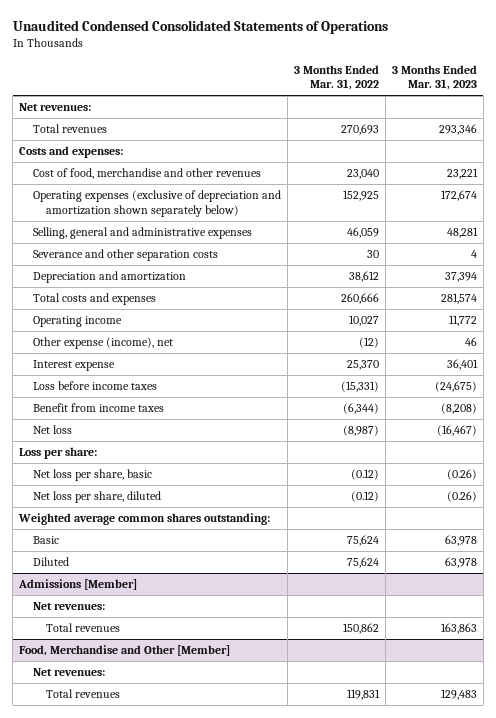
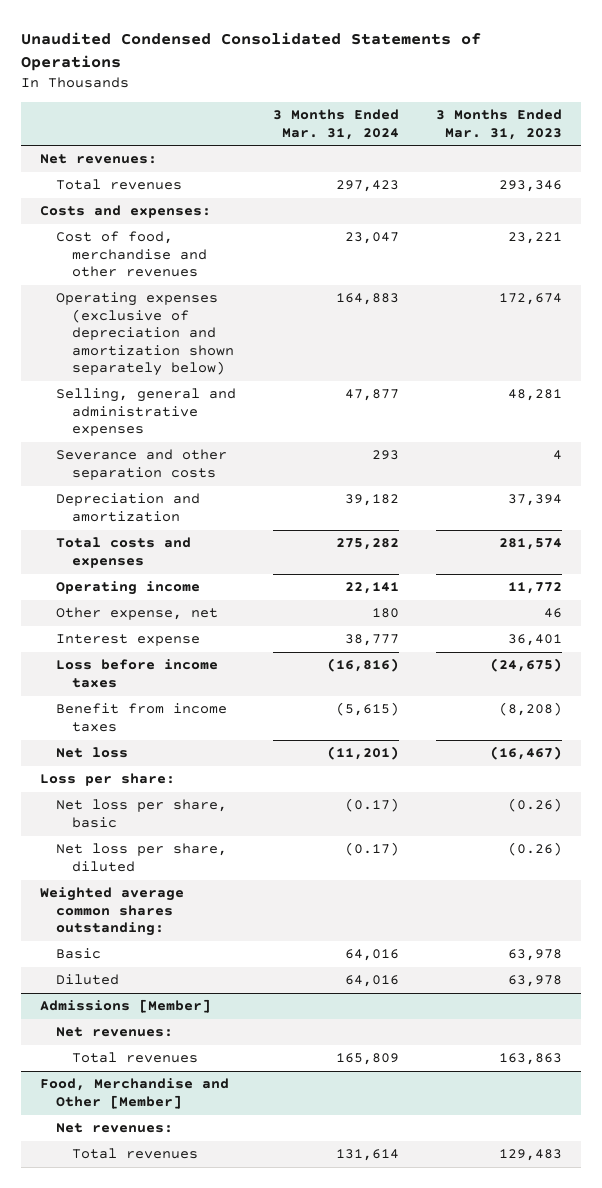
[293,64,379,91] 3 Months Ended Mar. 31, 2022 -> none
none -> [273,109,400,140] 3 Months Ended Mar. 31, 2024
[32,337,173,350] Other expense (income), net -> [55,607,218,621] Other expense, net

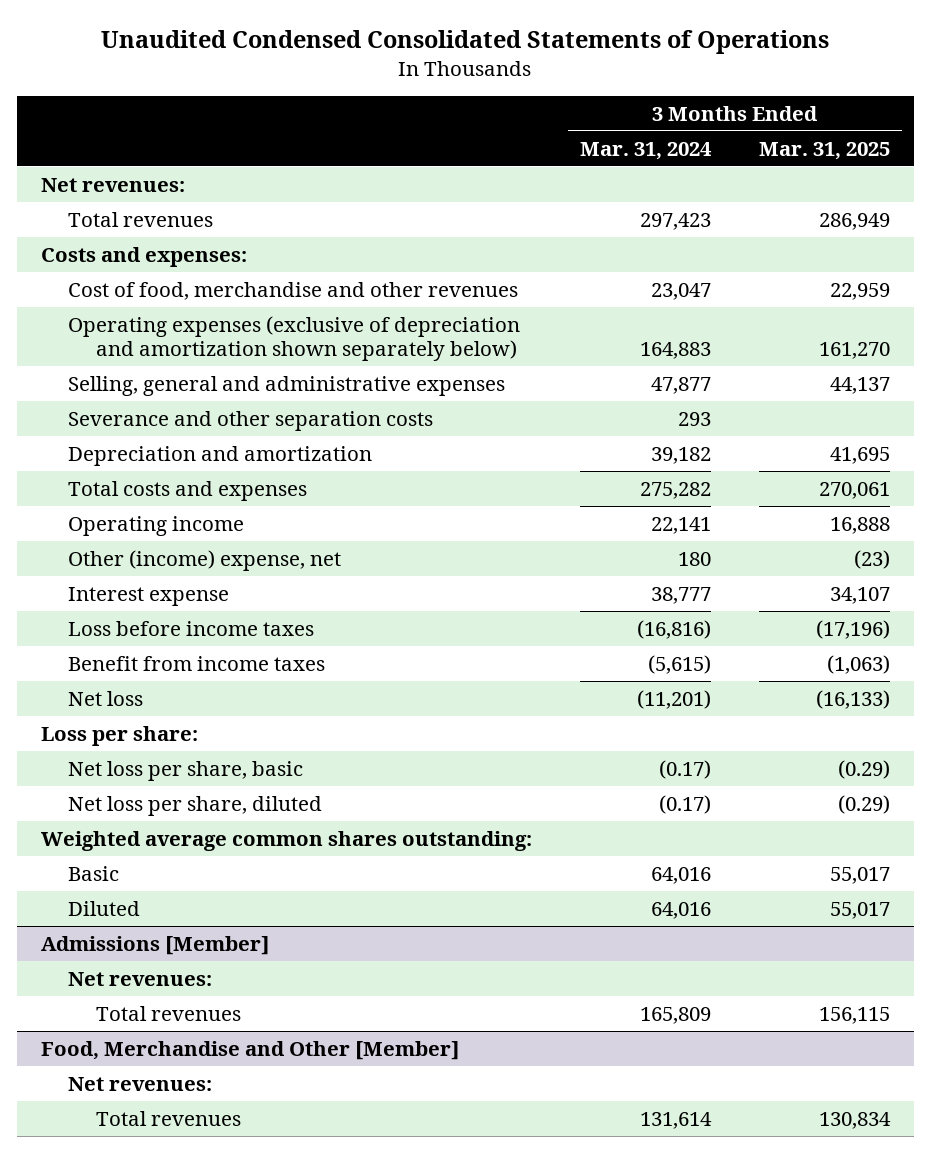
[436,109,563,140] 3 Months Ended Mar. 31, 2023 -> none
none -> [758,141,890,160] Mar. 31, 2025
[55,607,218,621] Other expense, net -> [68,549,342,571] Other (income) expense, net

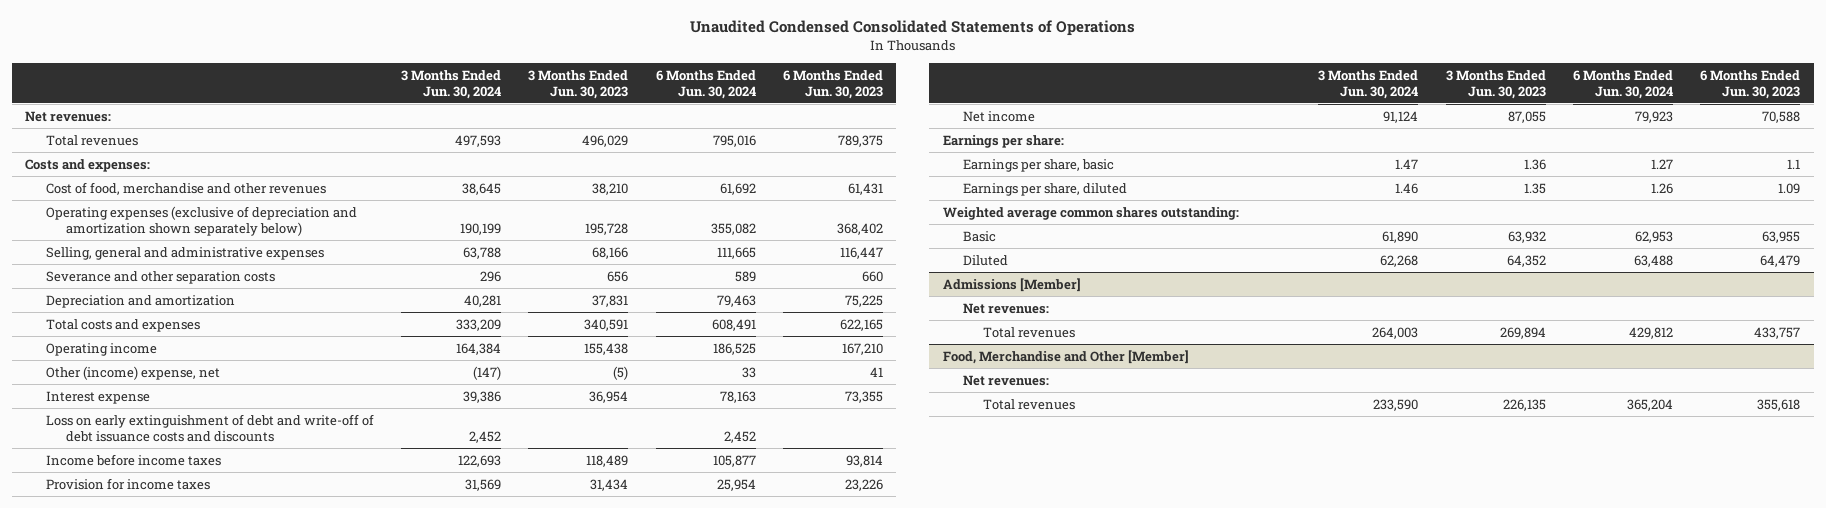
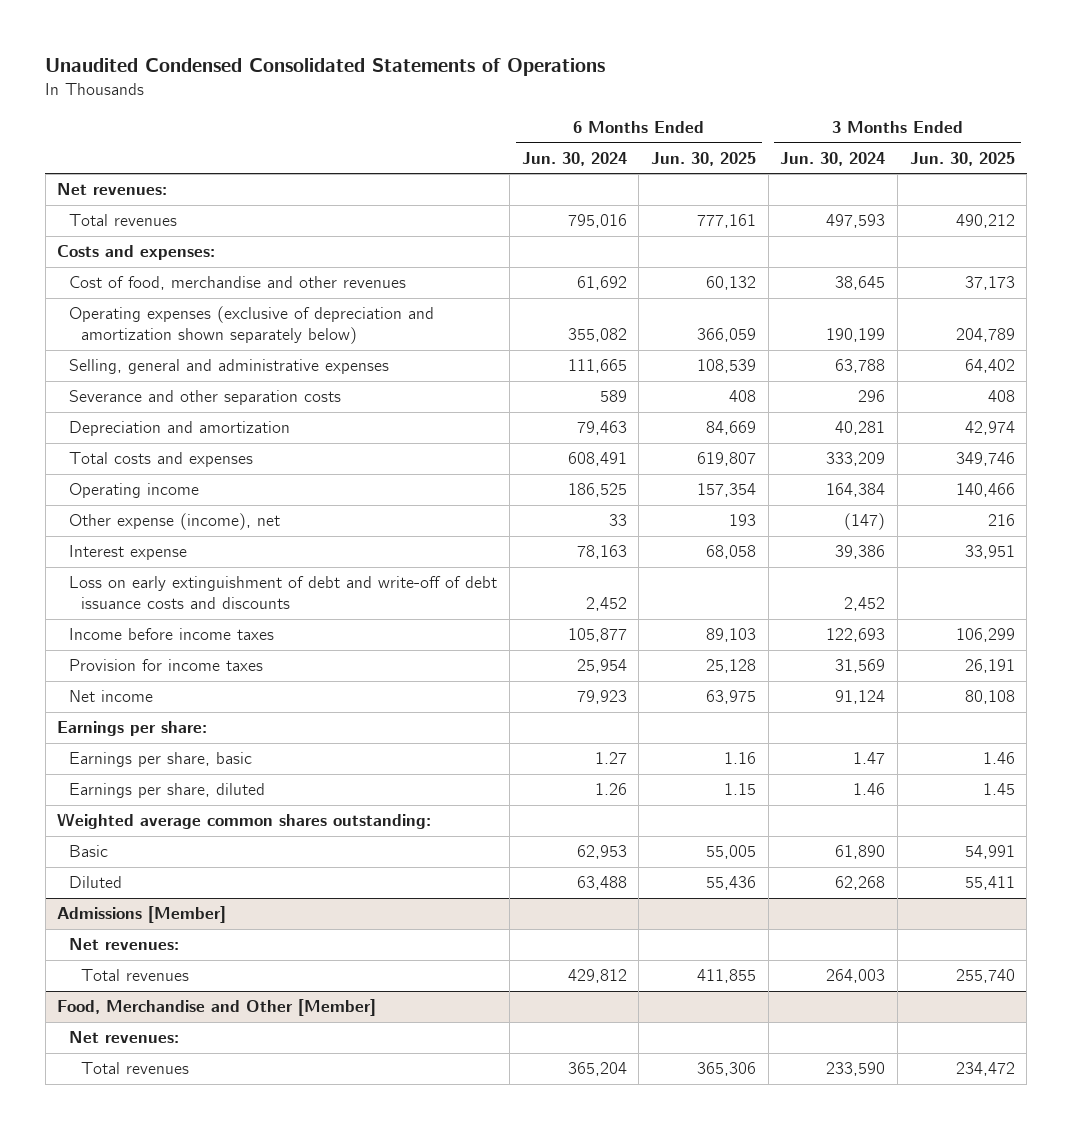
[528,69,629,99] 3 Months Ended Jun. 30, 2023 -> none
[782,69,883,99] 6 Months Ended Jun. 30, 2023 -> none
none -> [651,151,757,166] Jun. 30, 2025
none -> [909,151,1015,166] Jun. 30, 2025
[45,365,220,380] Other (income) expense, net -> [69,513,281,531] Other expense (income), net

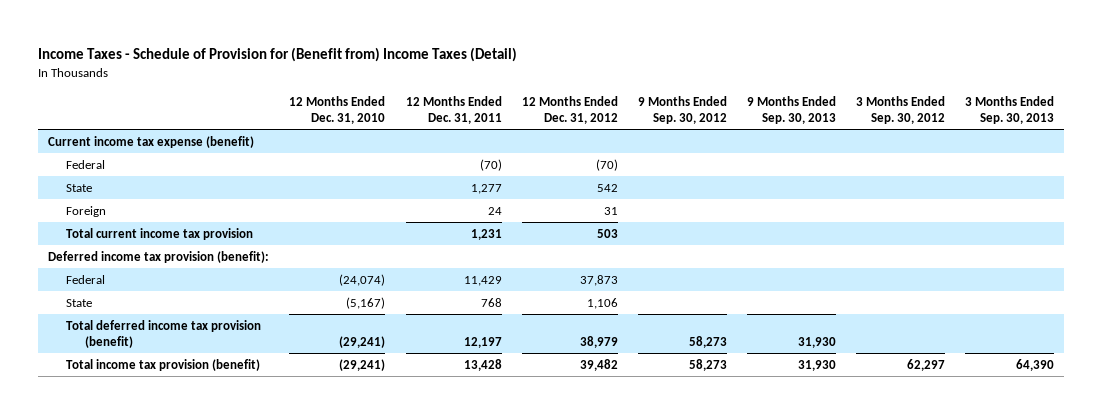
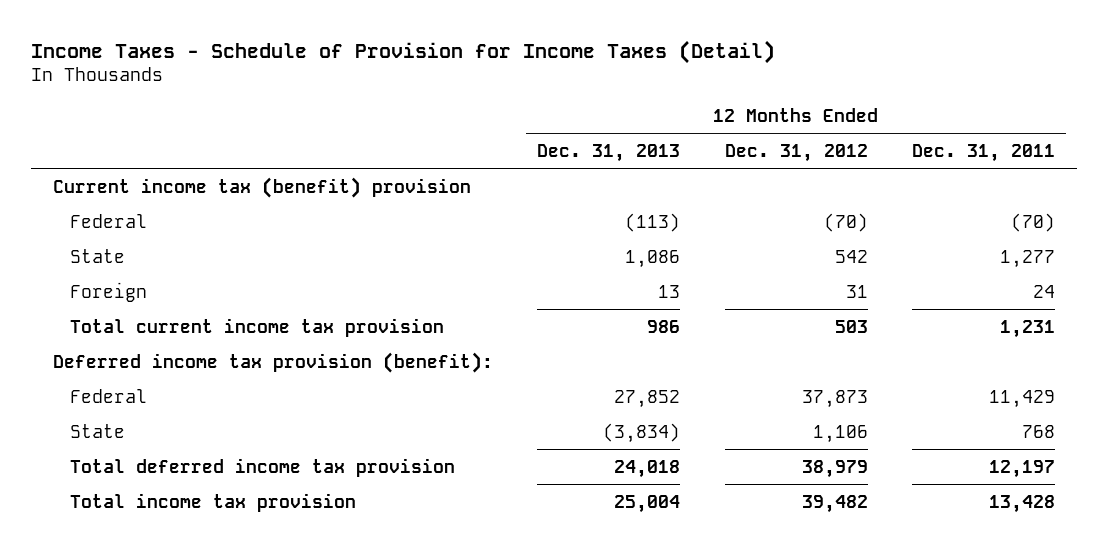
[38,46,518,62] Income Taxes - Schedule of Provision for (Benefit from) Income Taxes (Detail) -> [30,39,775,64] Income Taxes - Schedule of Provision for Income Taxes (Detail)
[289,95,386,124] 12 Months Ended Dec. 31, 2010 -> none
[637,95,727,124] 9 Months Ended Sep. 30, 2012 -> none
[746,95,836,124] 9 Months Ended Sep. 30, 2013 -> none
[856,95,946,124] 3 Months Ended Sep. 30, 2012 -> none
[965,95,1055,124] 3 Months Ended Sep. 30, 2013 -> none
none -> [537,143,681,162] Dec. 31, 2013
[48,135,255,148] Current income tax expense (benefit) -> [53,176,472,198] Current income tax (benefit) provision
[66,319,262,348] Total deferred income tax provision (benefit) -> [69,457,455,477] Total deferred income tax provision
[66,358,261,371] Total income tax provision (benefit) -> [69,492,356,512] Total income tax provision

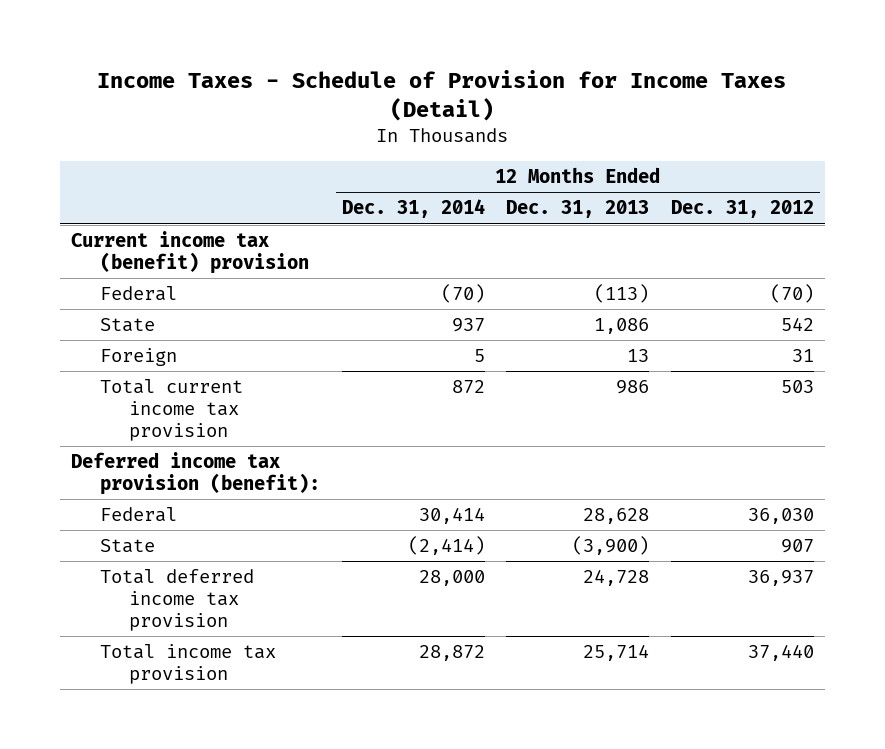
[911,143,1055,162] Dec. 31, 2011 -> none
none -> [341,199,485,219] Dec. 31, 2014
[614,389,681,408] 27,852 -> [583,508,650,525] 28,628
[801,389,868,408] 37,873 -> [748,508,815,525] 36,030
[603,422,681,443] (3,834) -> [572,536,650,556] (3,900)
[812,424,868,443] 1,106 -> [781,539,815,554] 907
[614,459,681,478] 24,018 -> [583,569,650,587] 24,728
[801,459,868,478] 38,979 -> [748,570,815,587] 36,937
[614,494,681,513] 25,004 -> [583,644,650,662] 25,714
[801,494,868,513] 39,482 -> [748,644,815,662] 37,440

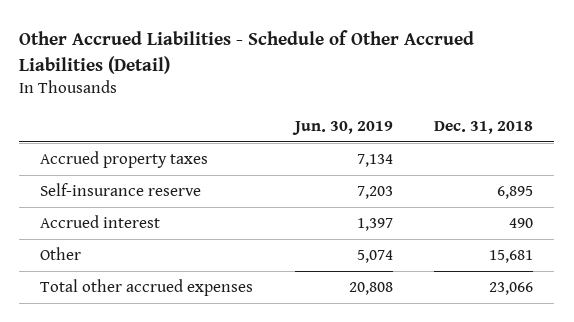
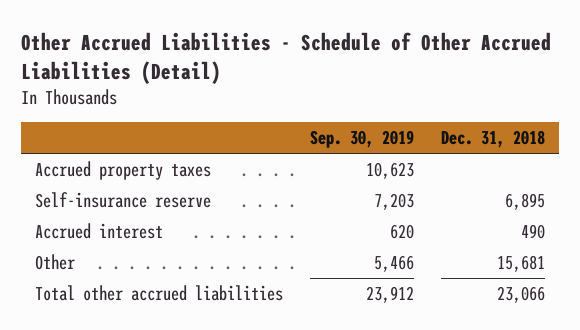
[291,120,393,135] Jun. 30, 2019 -> none
none -> [310,130,415,149] Sep. 30, 2019
[40,279,254,297] Total other accrued expenses -> [34,285,283,302] Total other accrued liabilities

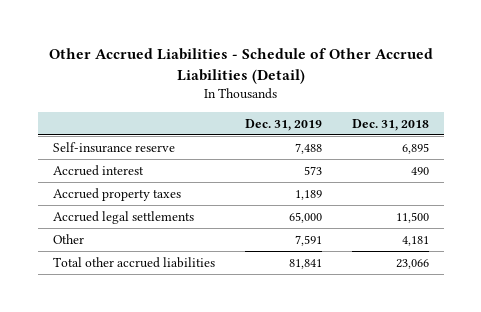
[310,130,415,149] Sep. 30, 2019 -> none
none -> [244,118,322,131] Dec. 31, 2019
[34,161,211,181] Accrued property taxes -> [52,187,181,201] Accrued property taxes
none -> [52,210,194,224] Accrued legal settlements
[497,255,546,273] 15,681 -> [401,235,429,246] 4,181

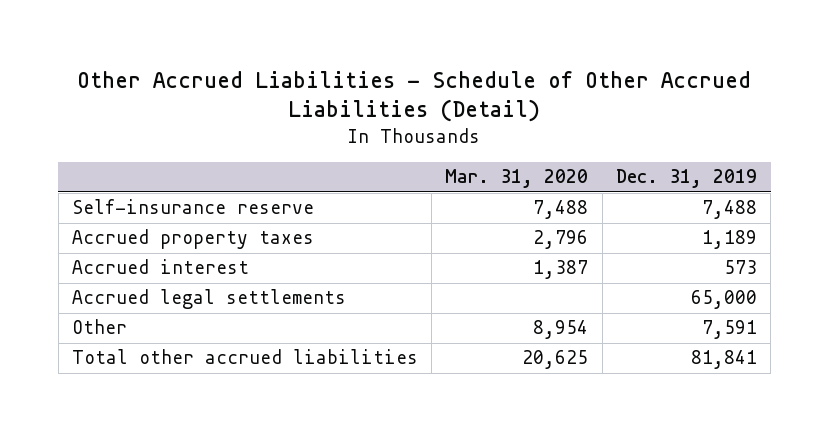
[351,118,429,131] Dec. 31, 2018 -> none
none -> [445,169,589,189] Mar. 31, 2020
[52,164,144,176] Accrued interest -> [71,259,249,275] Accrued interest

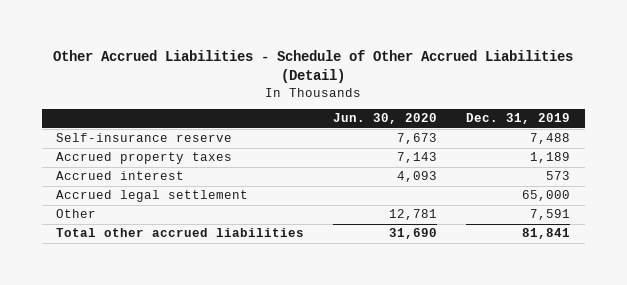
[445,169,589,189] Mar. 31, 2020 -> none
none -> [333,113,438,125] Jun. 30, 2020
[71,289,346,310] Accrued legal settlements -> [56,190,249,203] Accrued legal settlement

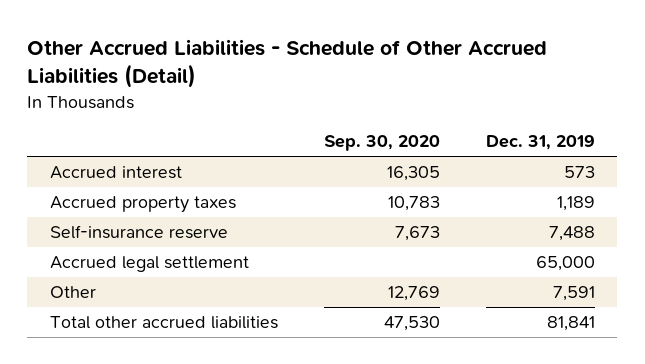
[333,113,438,125] Jun. 30, 2020 -> none
none -> [323,135,440,152] Sep. 30, 2020
[56,152,233,165] Accrued property taxes -> [50,196,237,214] Accrued property taxes
[56,133,233,143] Self-insurance reserve -> [50,225,229,240] Self-insurance reserve

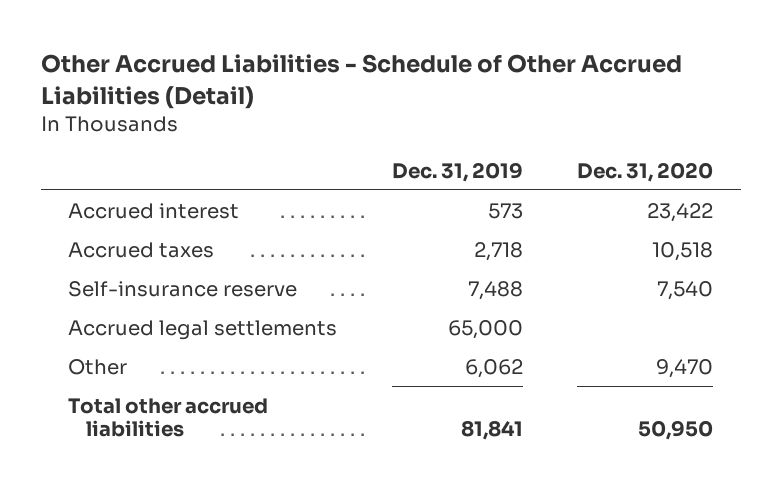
[323,135,440,152] Sep. 30, 2020 -> none
none -> [577,161,714,182] Dec. 31, 2020
[50,196,237,214] Accrued property taxes -> [68,241,215,258] Accrued taxes
[556,196,595,212] 1,189 -> [473,241,523,261] 2,718
[50,256,250,273] Accrued legal settlement -> [68,319,338,340] Accrued legal settlements
[552,286,595,302] 7,591 -> [464,358,523,378] 6,062

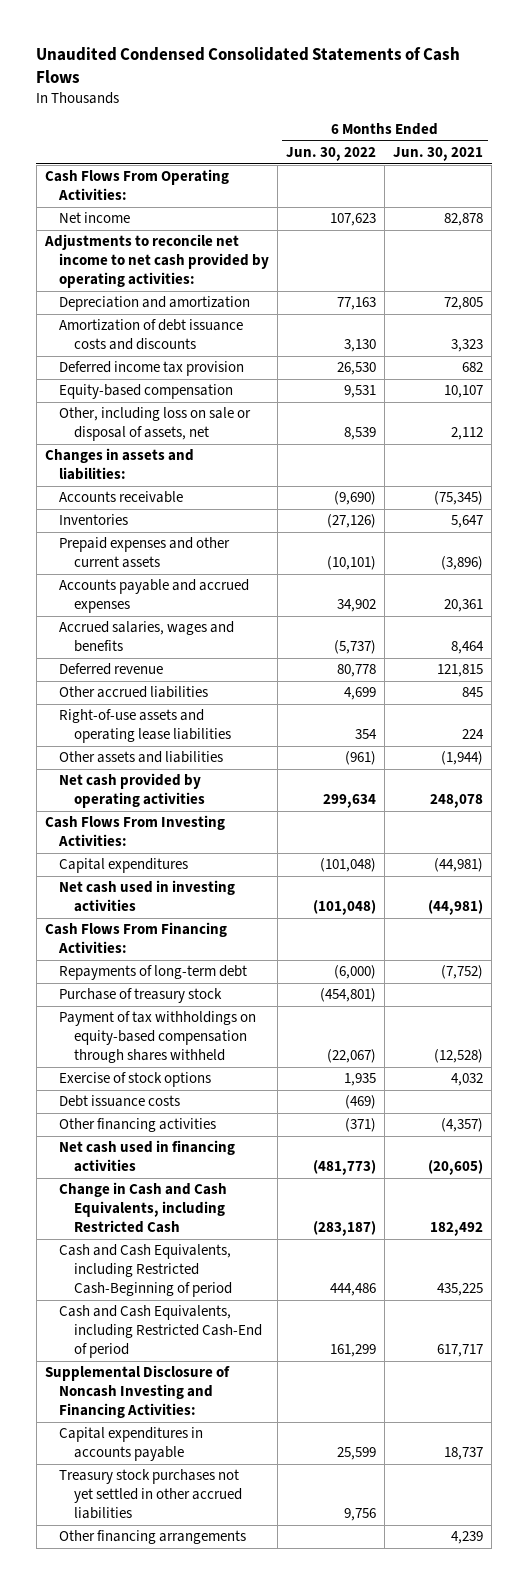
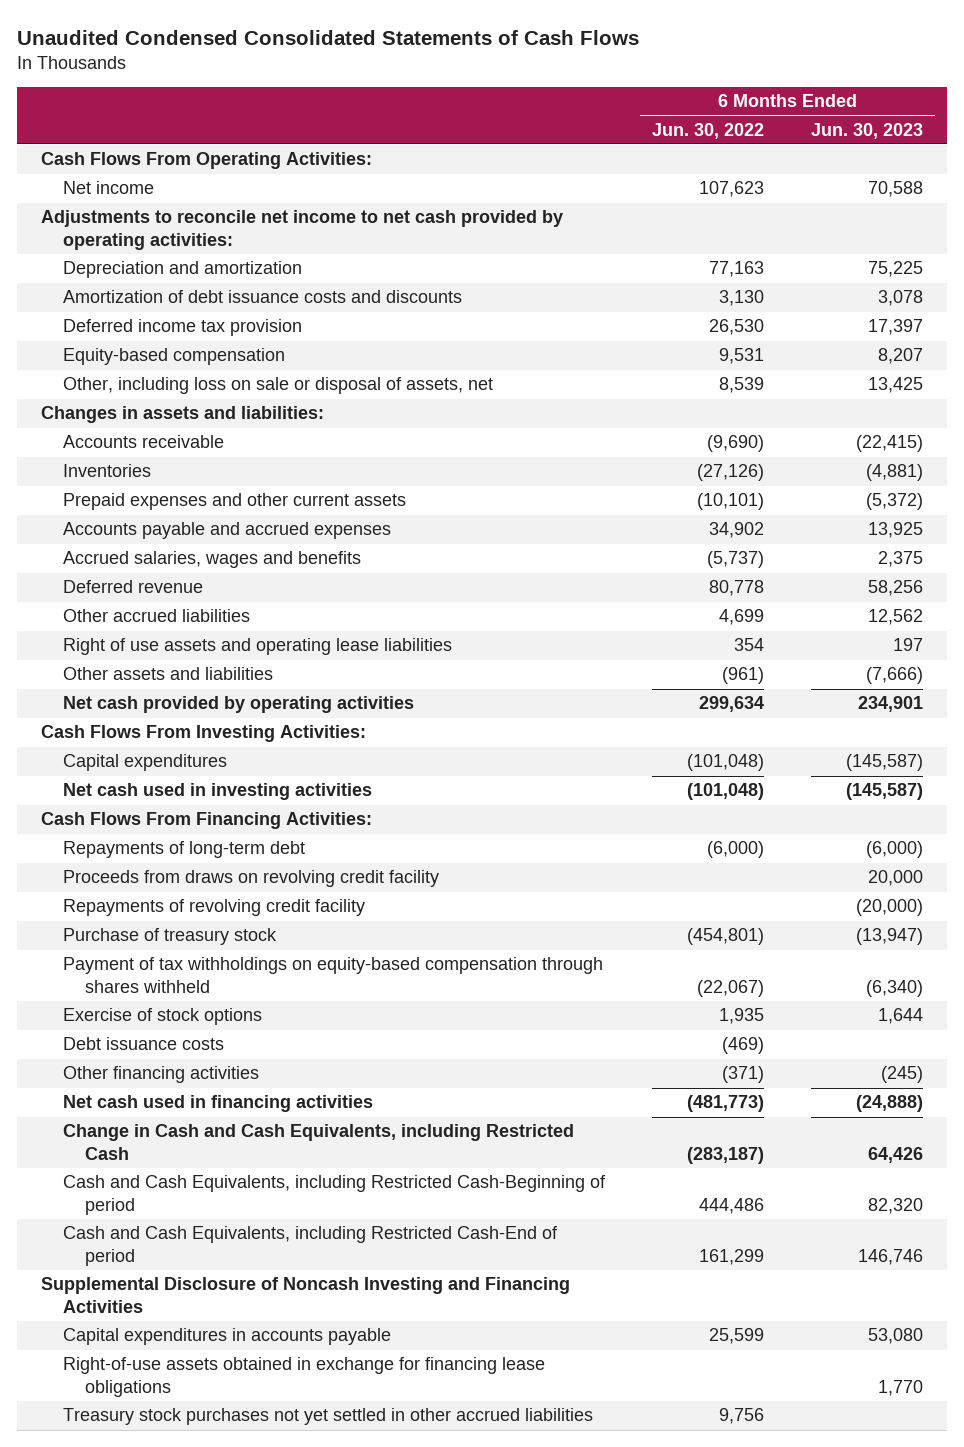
[393,147,484,162] Jun. 30, 2021 -> none
none -> [811,122,924,139] Jun. 30, 2023
[59,709,231,744] Right-of-use assets and operating lease liabilities -> [62,638,452,656] Right of use assets and operating lease liabilities
none -> [62,870,439,888] Proceeds from draws on revolving credit facility
none -> [62,899,365,917] Repayments of revolving credit facility
[44,1365,230,1418] Supplemental Disclosure of Noncash Investing and Financing Activities: -> [41,1277,571,1313] Supplemental Disclosure of Noncash Investing and Financing Activities
none -> [62,1357,545,1397] Right-of-use assets obtained in exchange for financing lease obligations
[59,1530,247,1545] Other financing arrangements -> none

